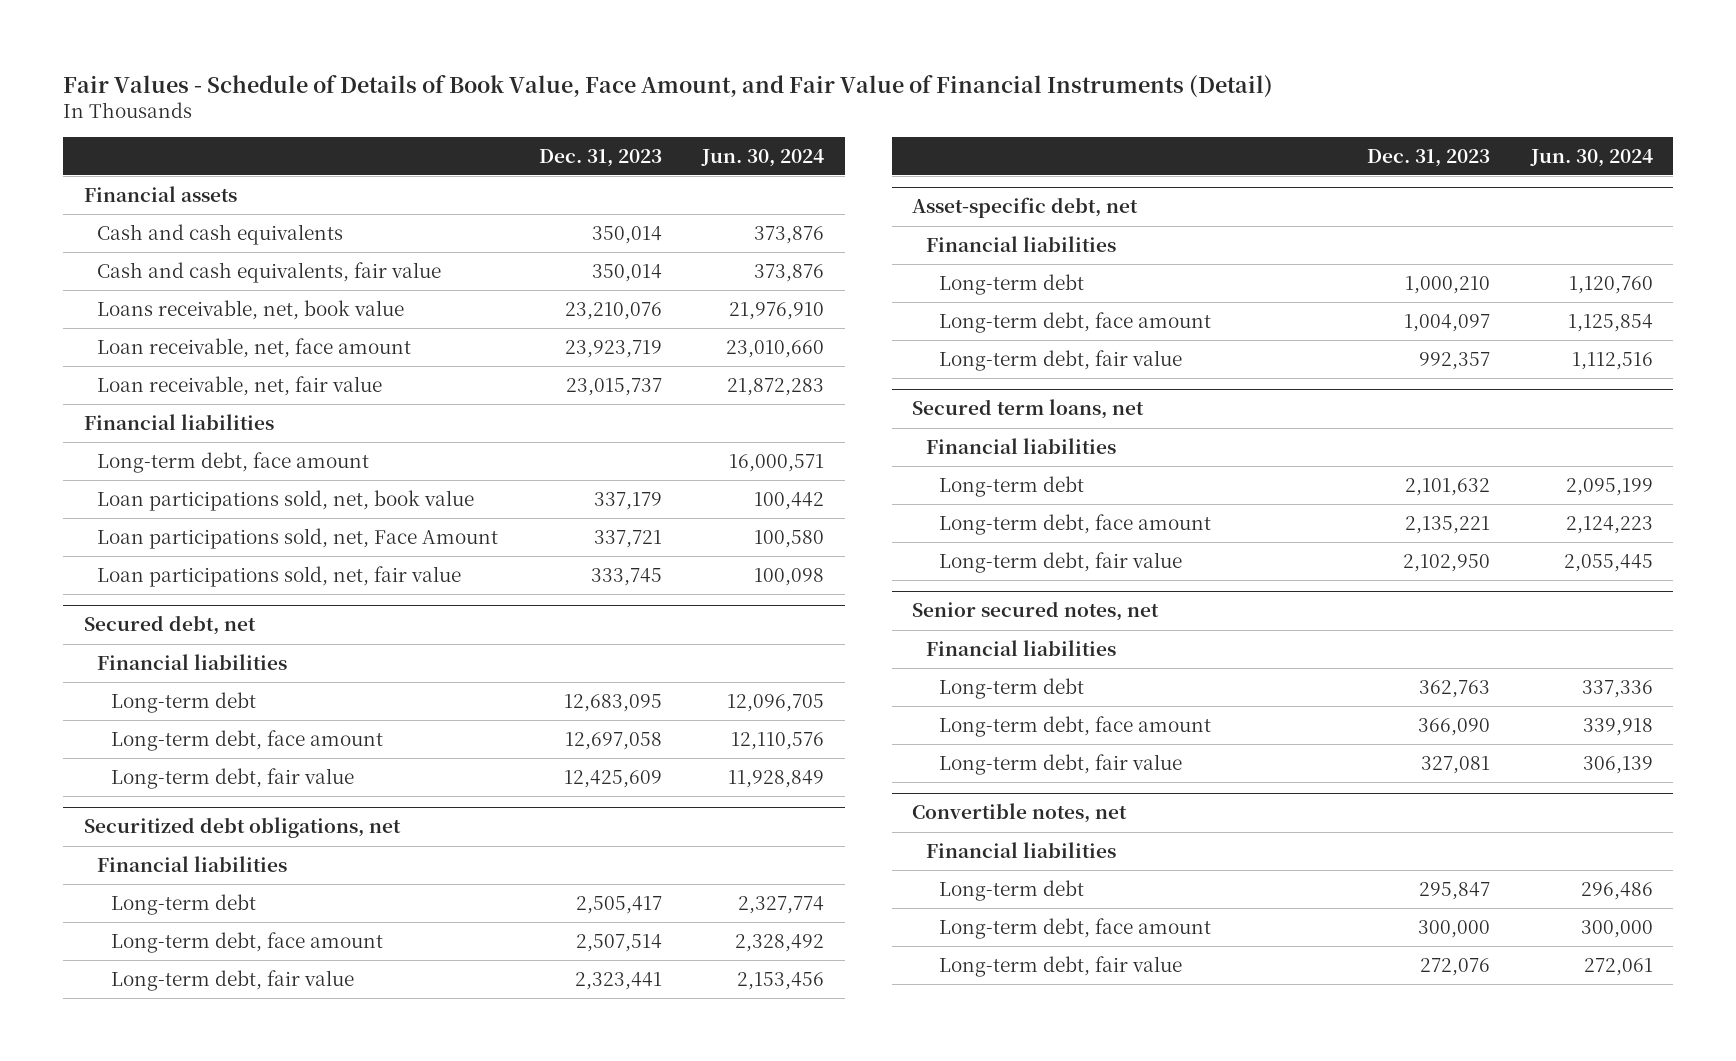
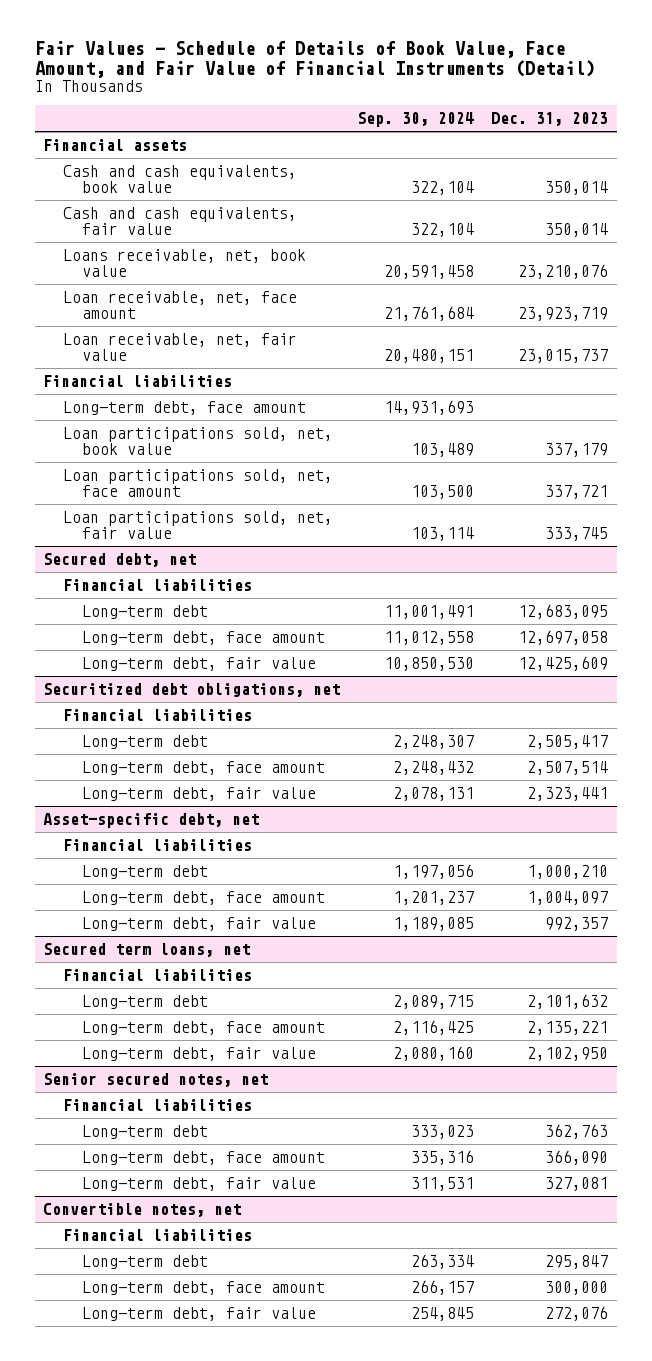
[701,148,825,167] Jun. 30, 2024 -> none
none -> [357,112,475,128] Sep. 30, 2024
[97,223,344,245] Cash and cash equivalents -> [62,164,297,194] Cash and cash equivalents, book value
[97,527,499,549] Loan participations sold, net, Face Amount -> [62,468,333,498] Loan participations sold, net, face amount

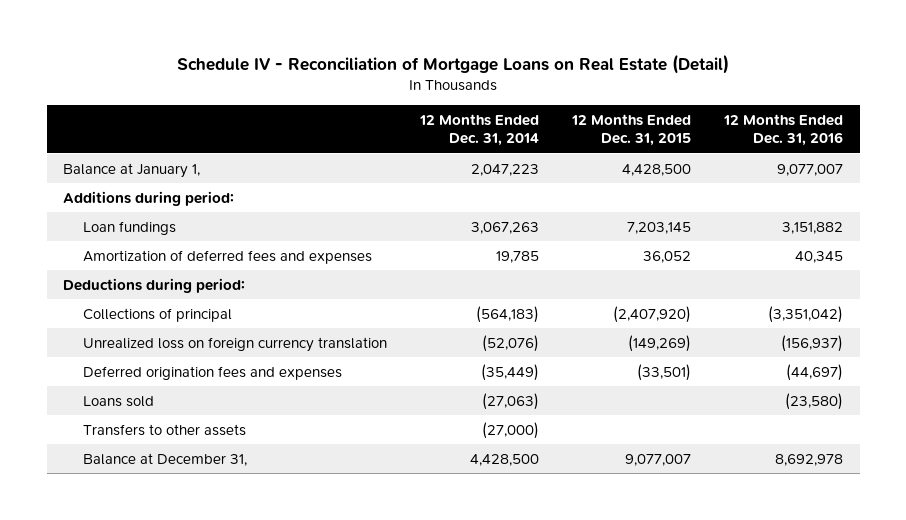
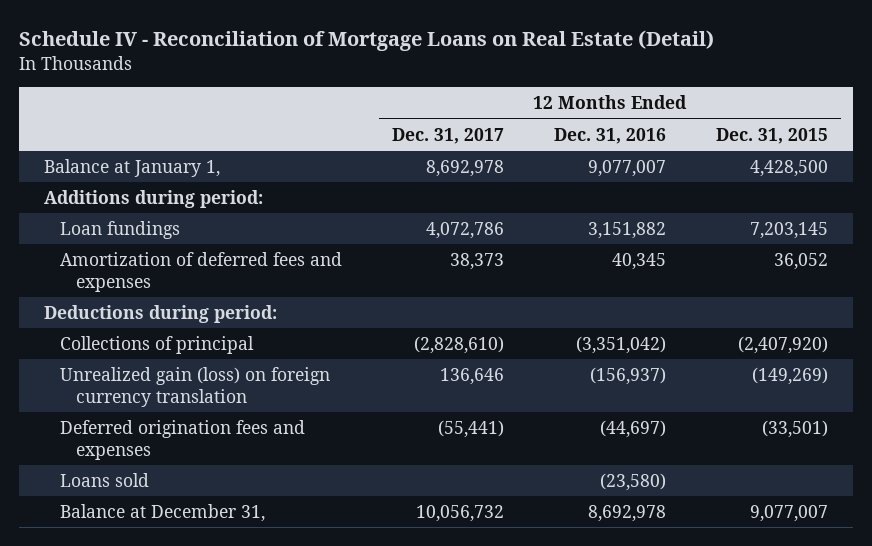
[419,113,540,147] 12 Months Ended Dec. 31, 2014 -> none
none -> [391,127,504,144] Dec. 31, 2017
[83,336,388,352] Unrealized loss on foreign currency translation -> [59,367,330,407] Unrealized gain (loss) on foreign currency translation
[83,423,247,436] Transfers to other assets -> none

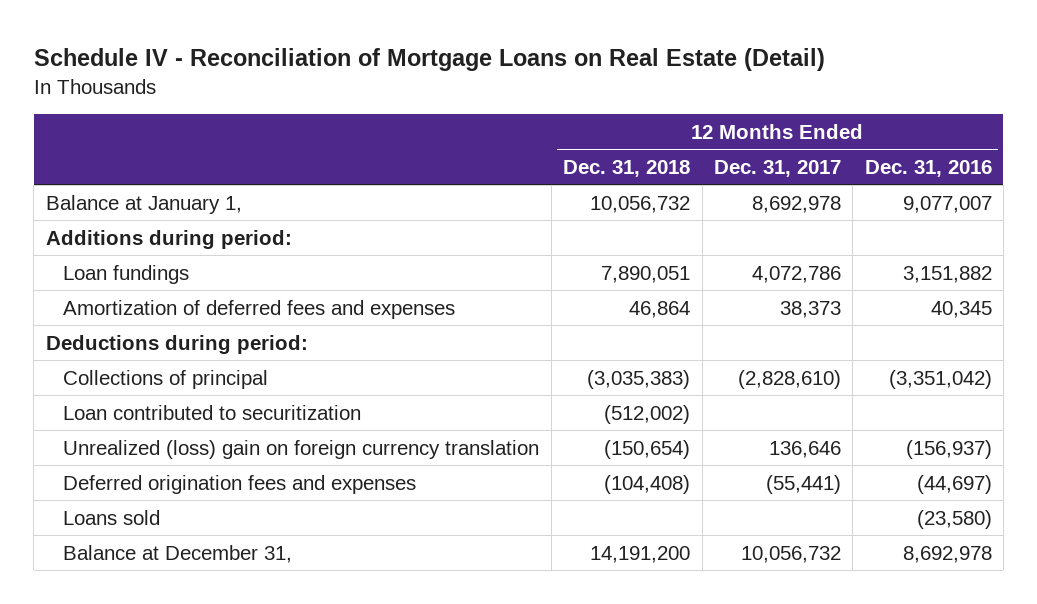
[716,127,829,144] Dec. 31, 2015 -> none
none -> [563,159,691,177] Dec. 31, 2018
none -> [63,404,362,420] Loan contributed to securitization
[59,367,330,407] Unrealized gain (loss) on foreign currency translation -> [63,439,540,459] Unrealized (loss) gain on foreign currency translation

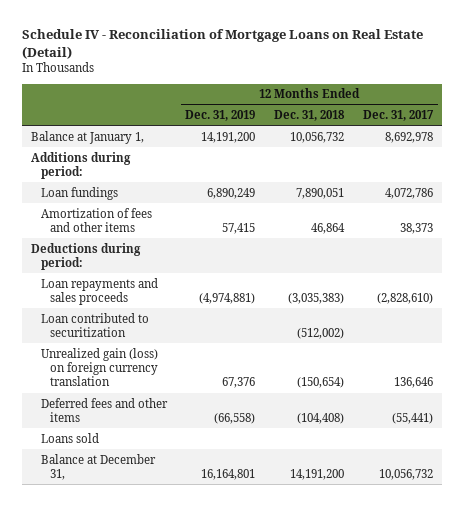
[864,159,992,177] Dec. 31, 2016 -> none
none -> [185,110,256,122] Dec. 31, 2019
[63,299,456,319] Amortization of deferred fees and expenses -> [40,207,152,232] Amortization of fees and other items
[63,369,269,389] Collections of principal -> [40,277,158,305] Loan repayments and sales proceeds
[63,439,540,459] Unrealized (loss) gain on foreign currency translation -> [40,347,158,387] Unrealized gain (loss) on foreign currency translation
[63,474,417,494] Deferred origination fees and expenses -> [40,397,168,422] Deferred fees and other items

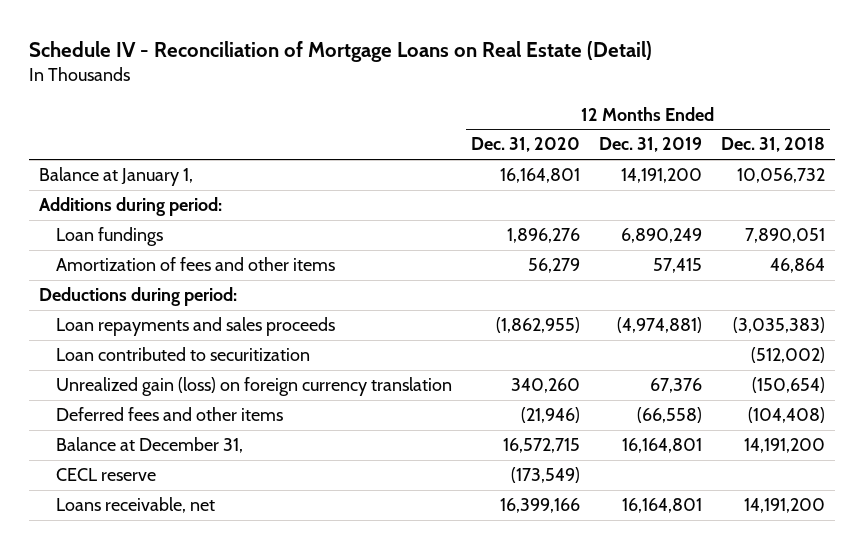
[362,110,434,122] Dec. 31, 2017 -> none
none -> [471,137,581,153] Dec. 31, 2020
[40,432,99,443] Loans sold -> none
none -> [56,468,157,482] CECL reserve
none -> [56,497,216,514] Loans receivable, net

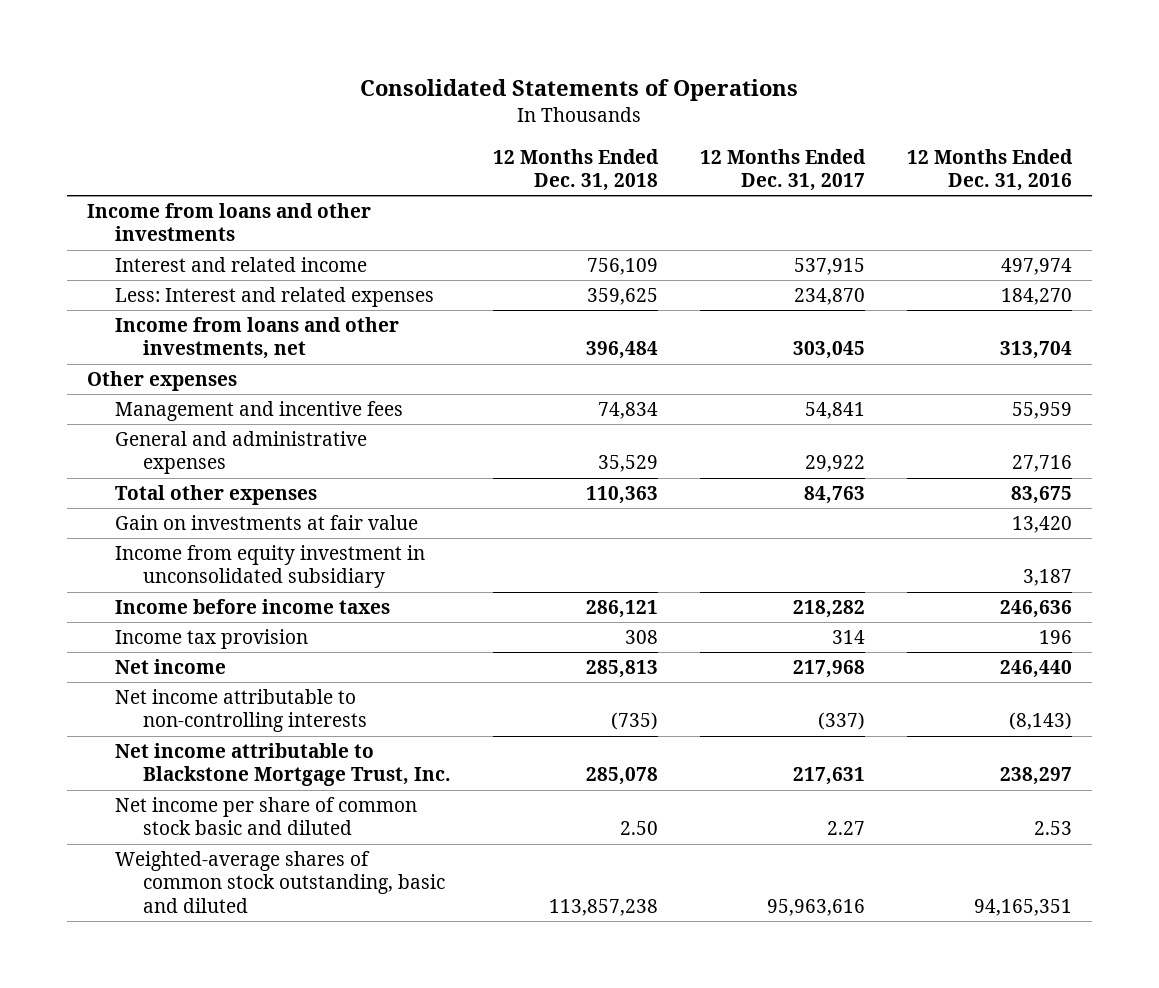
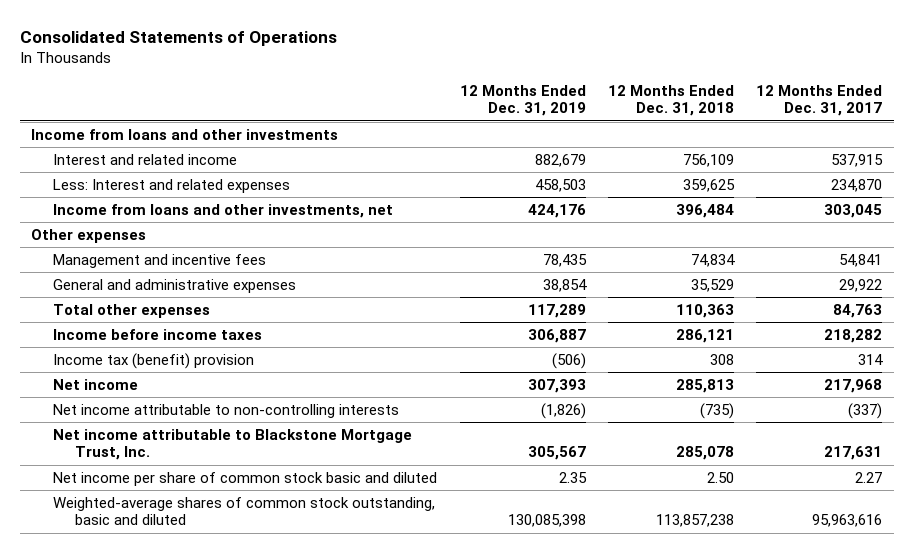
[906,148,1073,192] 12 Months Ended Dec. 31, 2016 -> none
none -> [459,84,586,117] 12 Months Ended Dec. 31, 2019
[115,514,419,530] Gain on investments at fair value -> none
[115,544,426,589] Income from equity investment in unconsolidated subsidiary -> none
[115,628,309,649] Income tax provision -> [53,352,255,369] Income tax (benefit) provision

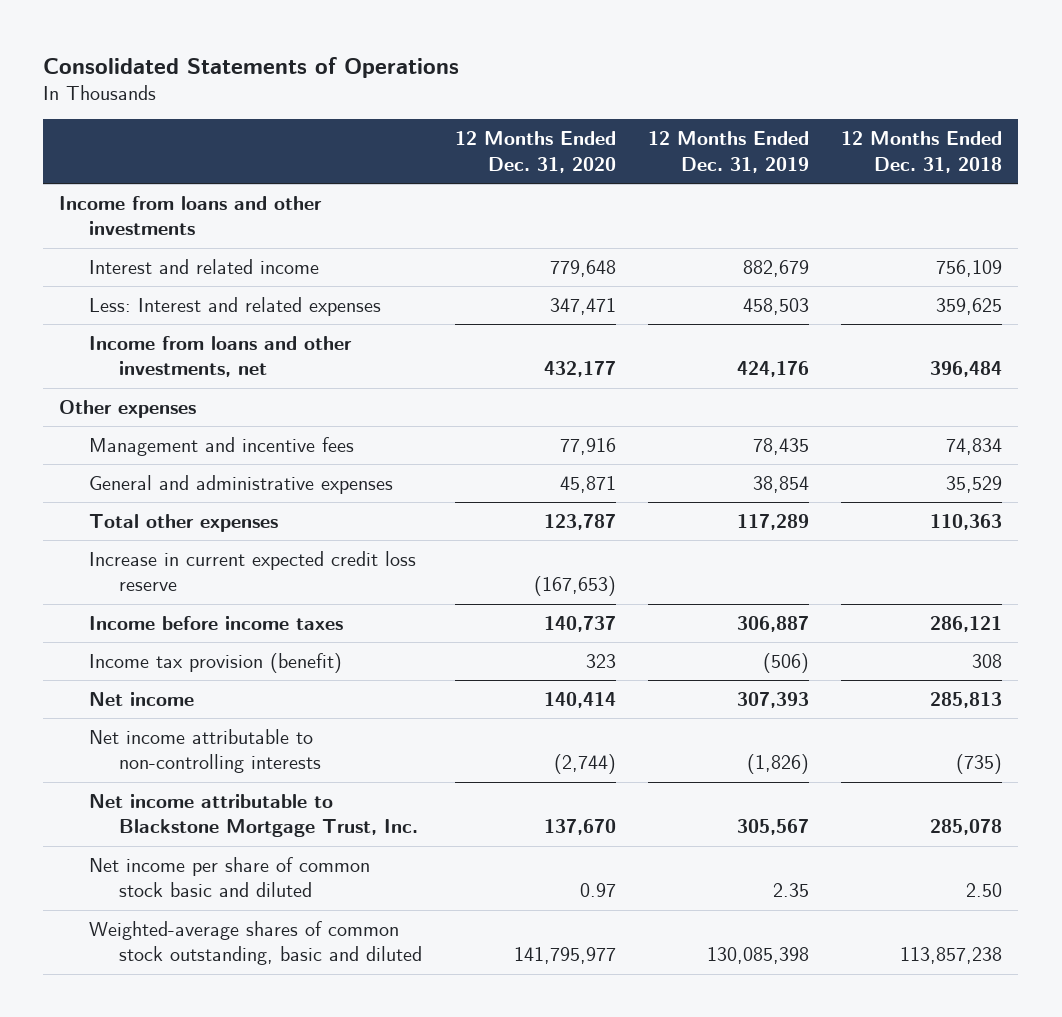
[756,84,883,117] 12 Months Ended Dec. 31, 2017 -> none
none -> [454,131,616,173] 12 Months Ended Dec. 31, 2020
none -> [89,551,417,592] Increase in current expected credit loss reserve
[53,352,255,369] Income tax (benefit) provision -> [89,653,343,674] Income tax provision (benefit)

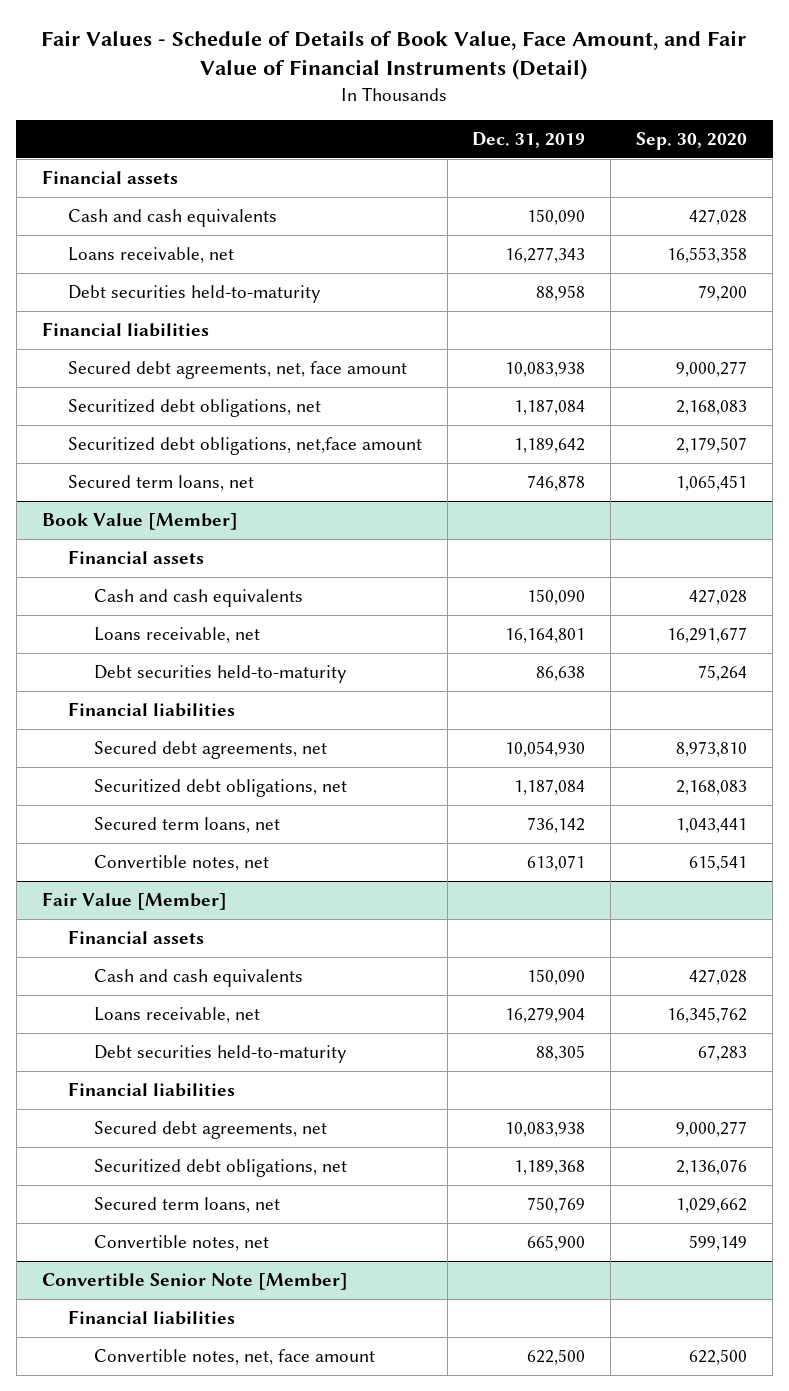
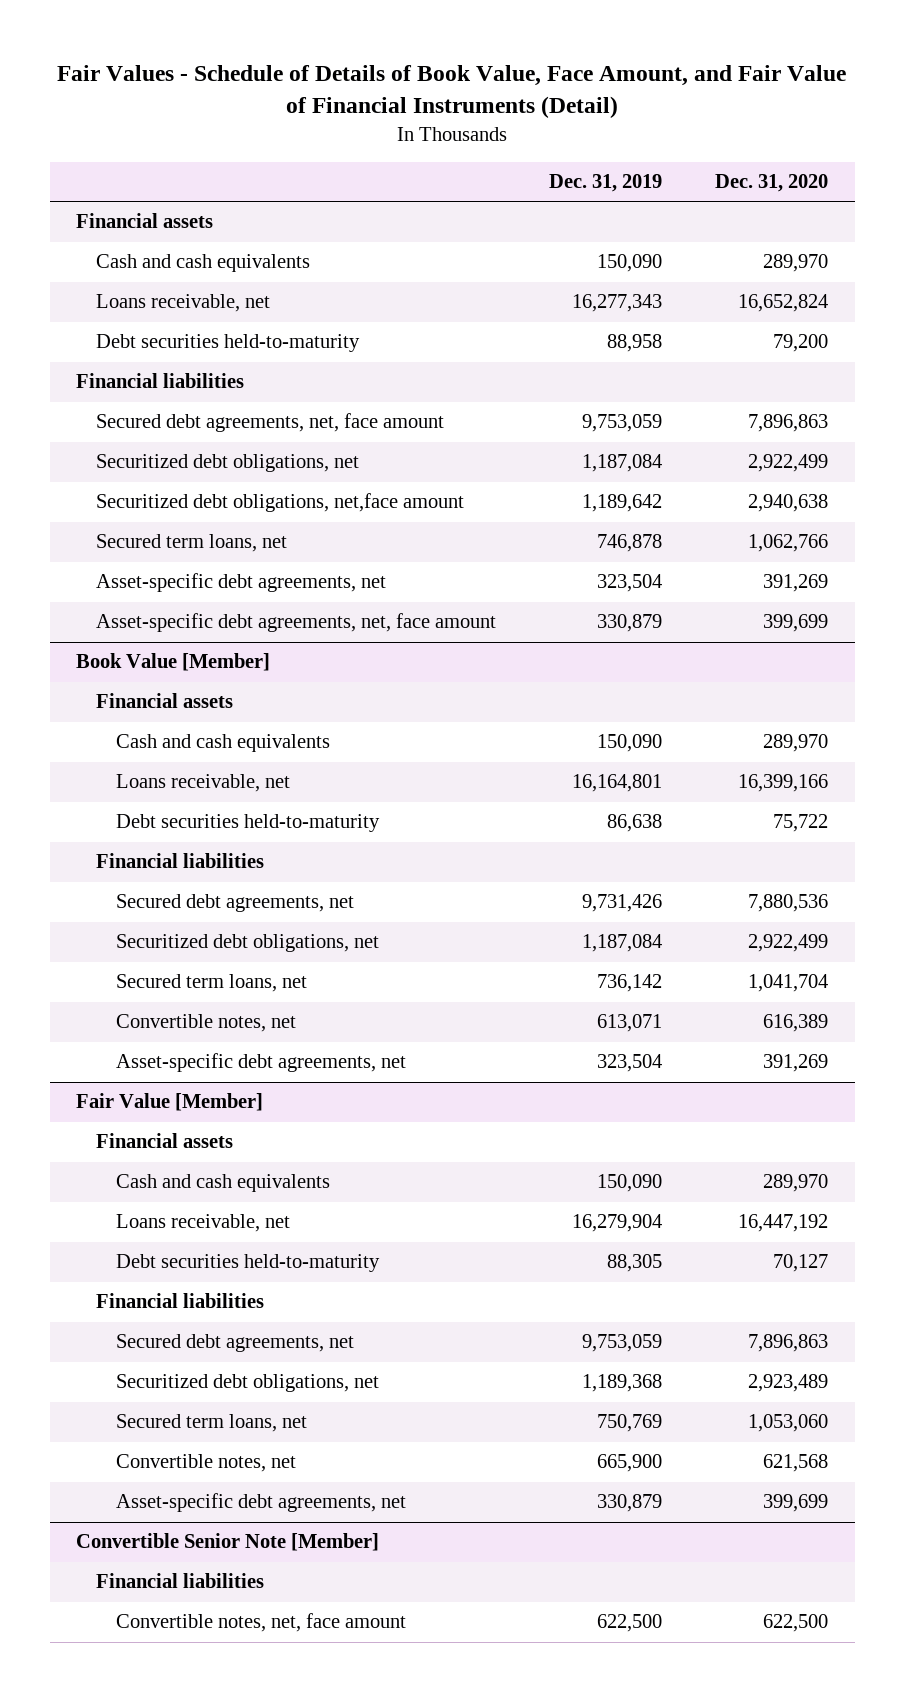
[636,132,748,151] Sep. 30, 2020 -> none
none -> [715,173,829,192] Dec. 31, 2020
[505,361,586,377] 10,083,938 -> [582,414,663,433] 9,753,059
none -> [95,573,386,593] Asset-specific debt agreements, net
none -> [95,613,496,633] Asset-specific debt agreements, net, face amount
[505,740,586,757] 10,054,930 -> [582,894,663,913] 9,731,426
none -> [115,1053,406,1073] Asset-specific debt agreements, net
[505,1121,586,1137] 10,083,938 -> [582,1334,663,1353] 9,753,059
none -> [115,1493,406,1513] Asset-specific debt agreements, net

